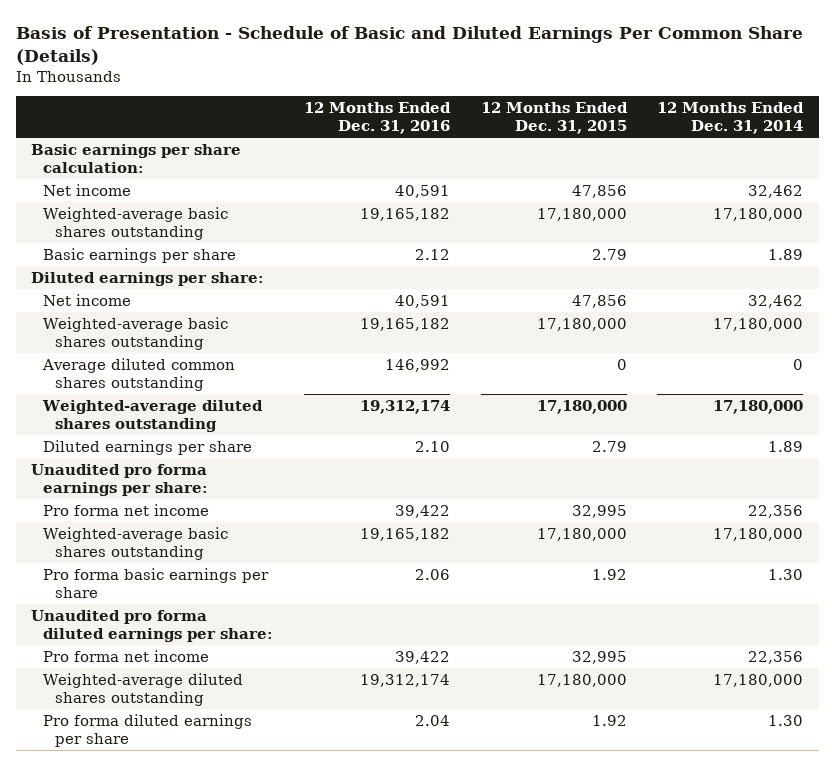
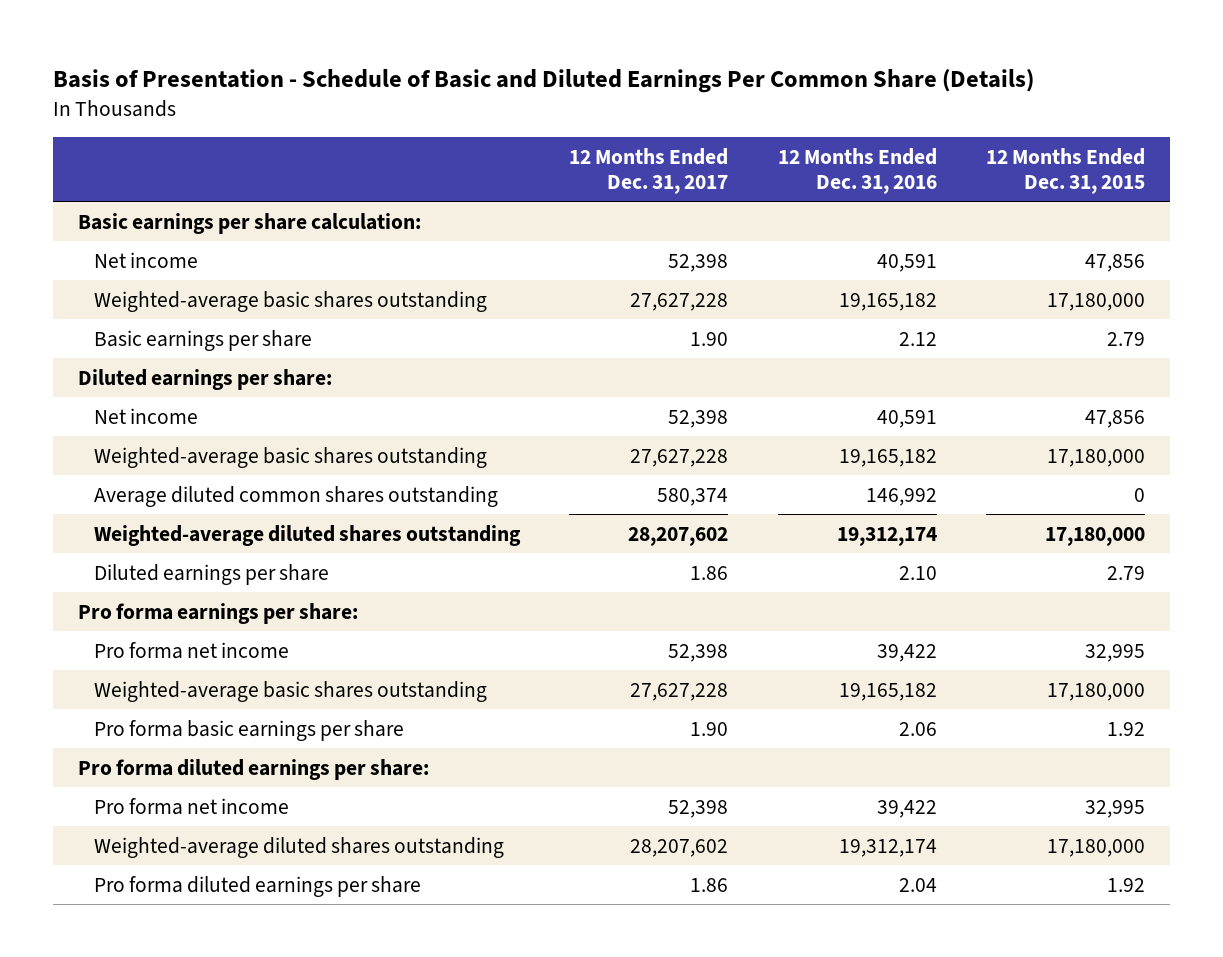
[657,102,805,135] 12 Months Ended Dec. 31, 2014 -> none
none -> [569,147,729,194] 12 Months Ended Dec. 31, 2017
[31,463,209,497] Unaudited pro forma earnings per share: -> [77,602,358,624] Pro forma earnings per share:
[31,609,274,643] Unaudited pro forma diluted earnings per share: -> [77,758,429,780] Pro forma diluted earnings per share:

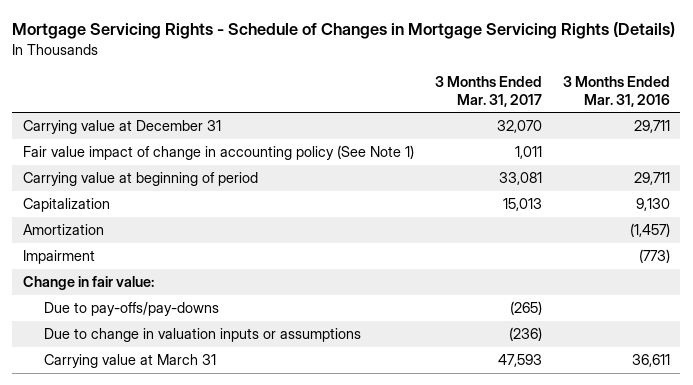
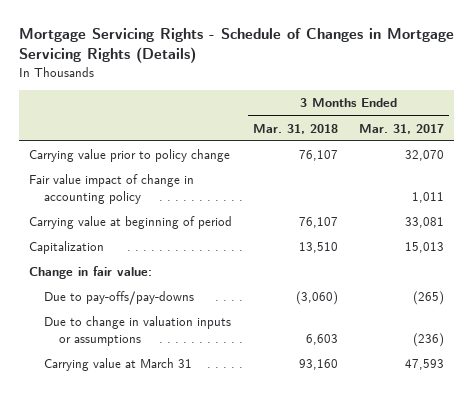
[562,76,670,107] 3 Months Ended Mar. 31, 2016 -> none
none -> [253,123,339,134] Mar. 31, 2018
[22,120,221,135] Carrying value at December 31 -> [29,149,231,163] Carrying value prior to policy change
[22,145,414,161] Fair value impact of change in accounting policy (See Note 1) -> [29,174,195,204] Fair value impact of change in accounting policy
[22,224,104,236] Amortization -> none
[22,250,95,265] Impairment -> none

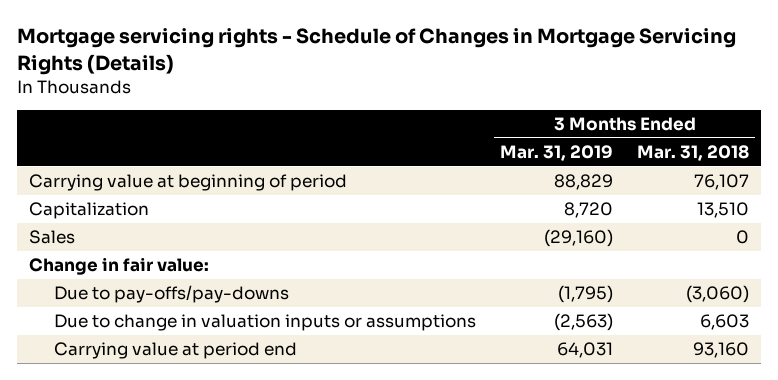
[18,27,454,64] Mortgage Servicing Rights - Schedule of Changes in Mortgage Servicing Rights (Details) -> [16,28,736,76] Mortgage servicing rights - Schedule of Changes in Mortgage Servicing Rights (Details)
[358,123,444,134] Mar. 31, 2017 -> none
none -> [500,145,614,162] Mar. 31, 2019
[29,149,231,163] Carrying value prior to policy change -> none
[29,174,195,204] Fair value impact of change in accounting policy -> none
none -> [28,230,75,245] Sales
[43,358,192,372] Carrying value at March 31 -> [54,342,298,360] Carrying value at period end

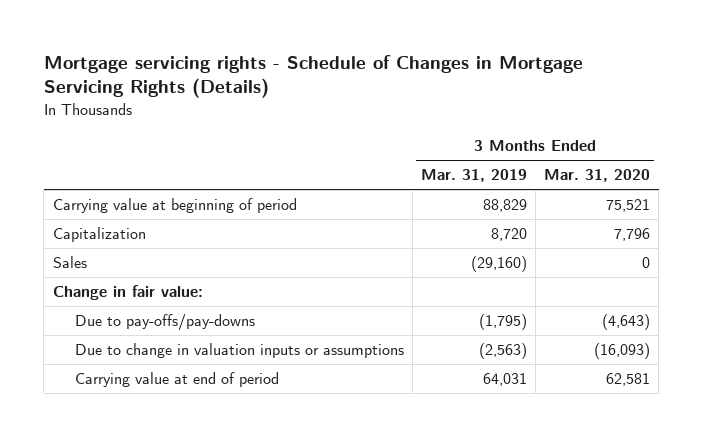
[637,145,750,162] Mar. 31, 2018 -> none
none -> [543,169,650,183] Mar. 31, 2020
[54,342,298,360] Carrying value at period end -> [74,372,279,388] Carrying value at end of period

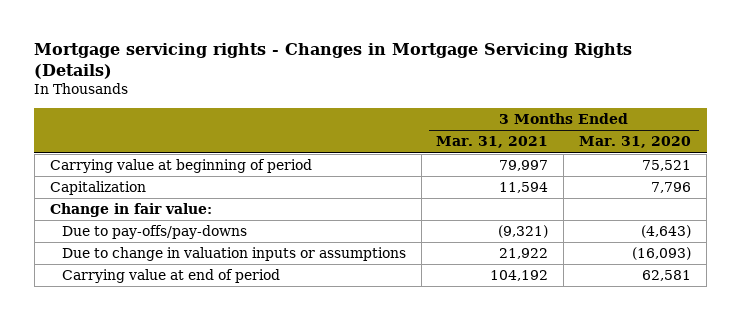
[43,54,583,99] Mortgage servicing rights - Schedule of Changes in Mortgage Servicing Rights (Details) -> [34,43,633,80] Mortgage servicing rights - Changes in Mortgage Servicing Rights (Details)
[420,169,527,183] Mar. 31, 2019 -> none
none -> [436,136,549,149] Mar. 31, 2021
[52,256,87,269] Sales -> none

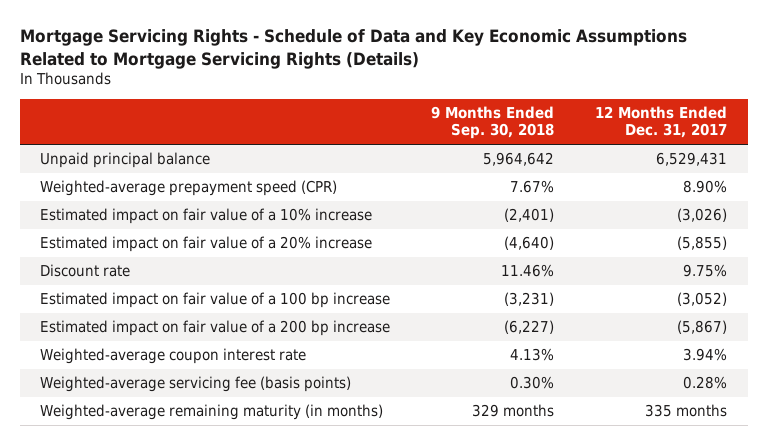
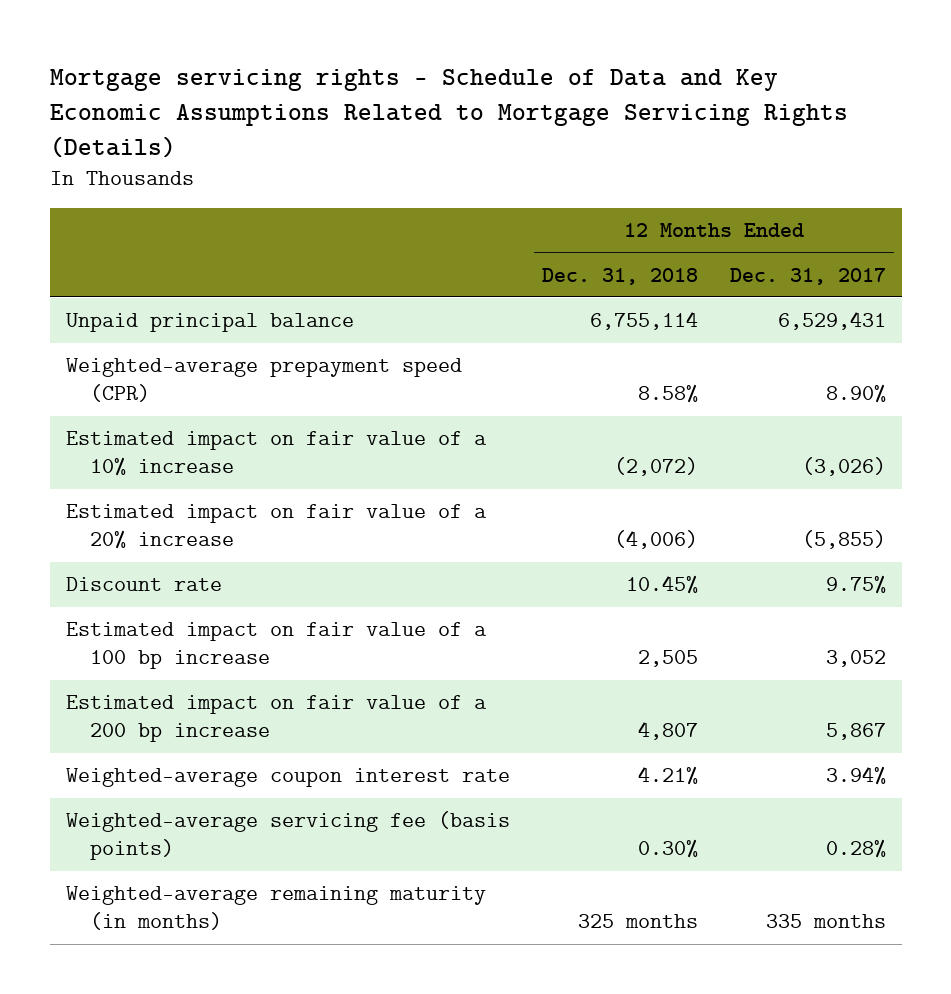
[19,29,687,69] Mortgage Servicing Rights - Schedule of Data and Key Economic Assumptions Related to Mortgage Servicing Rights (Details) -> [49,68,848,158] Mortgage servicing rights - Schedule of Data and Key Economic Assumptions Related to Mortgage Servicing Rights (Details)
[431,106,555,140] 9 Months Ended Sep. 30, 2018 -> none
none -> [541,267,698,285] Dec. 31, 2018
[677,292,728,307] (3,052) -> [825,650,886,668] 3,052
[677,320,728,335] (5,867) -> [825,723,886,741] 5,867

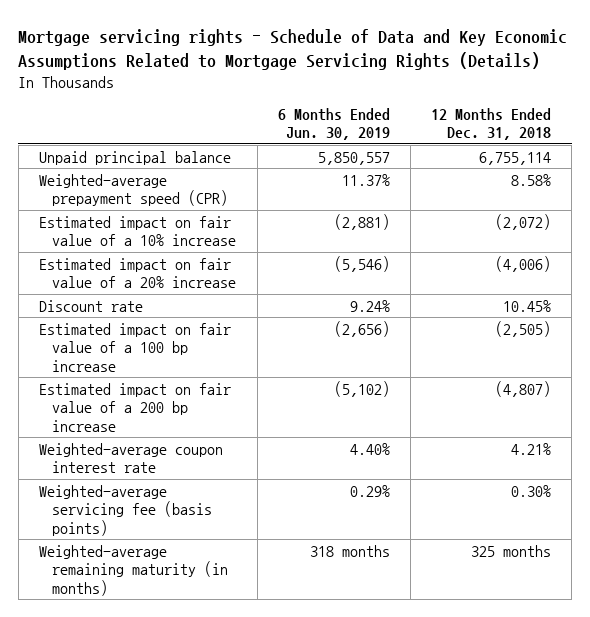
[729,267,886,285] Dec. 31, 2017 -> none
none -> [277,107,390,141] 6 Months Ended Jun. 30, 2019
[637,650,698,668] 2,505 -> [494,320,551,337] (2,505)
[637,721,698,741] 4,807 -> [494,380,551,397] (4,807)

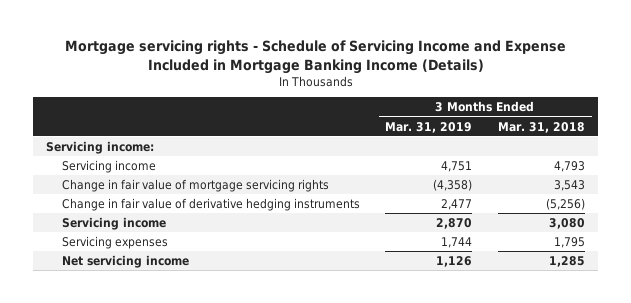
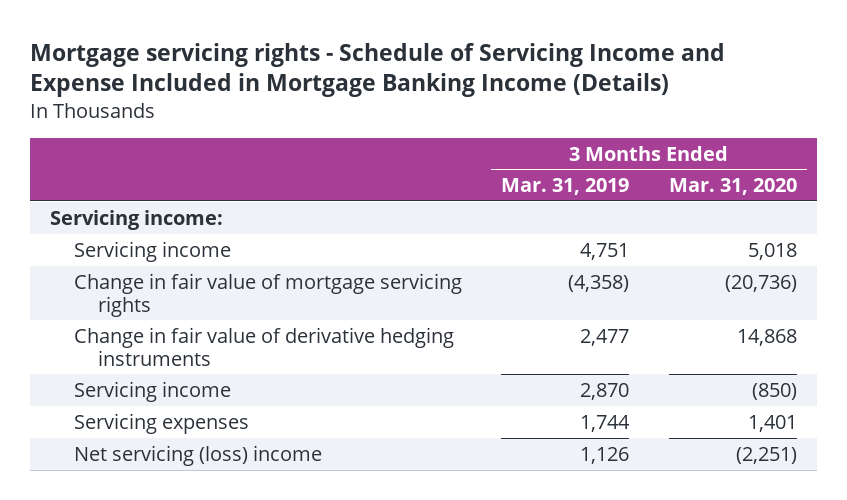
[498,121,586,133] Mar. 31, 2018 -> none
none -> [668,178,797,196] Mar. 31, 2020
[61,254,189,268] Net servicing income -> [73,444,322,466] Net servicing (loss) income

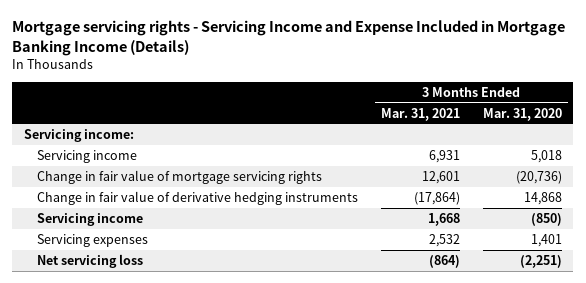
[30,42,726,98] Mortgage servicing rights - Schedule of Servicing Income and Expense Included in Mortgage Banking Income (Details) -> [12,20,566,57] Mortgage servicing rights - Servicing Income and Expense Included in Mortgage Banking Income (Details)
[501,178,630,196] Mar. 31, 2019 -> none
none -> [380,107,460,121] Mar. 31, 2021
[73,444,322,466] Net servicing (loss) income -> [36,253,143,268] Net servicing loss

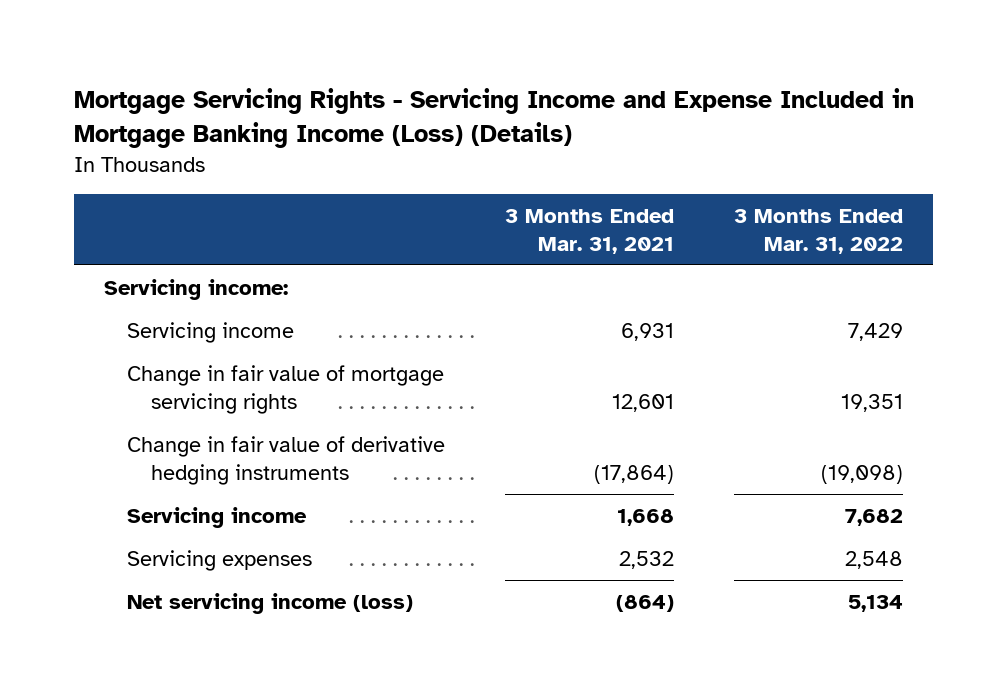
[12,20,566,57] Mortgage servicing rights - Servicing Income and Expense Included in Mortgage Banking Income (Details) -> [74,88,915,149] Mortgage Servicing Rights - Servicing Income and Expense Included in Mortgage Banking Income (Loss) (Details)
[482,107,562,121] Mar. 31, 2020 -> none
none -> [733,208,903,254] 3 Months Ended Mar. 31, 2022
[36,253,143,268] Net servicing loss -> [127,592,414,614] Net servicing income (loss)

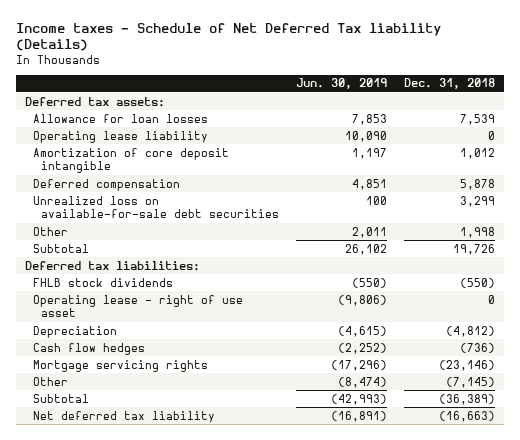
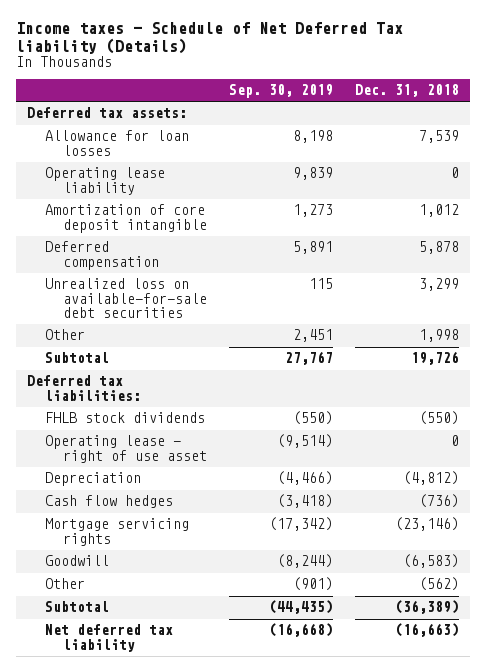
[296,78,388,90] Jun. 30, 2019 -> none
none -> [228,84,333,99] Sep. 30, 2019
none -> [45,555,110,567] Goodwill
[446,376,496,388] (7,145) -> [418,577,459,592] (562)

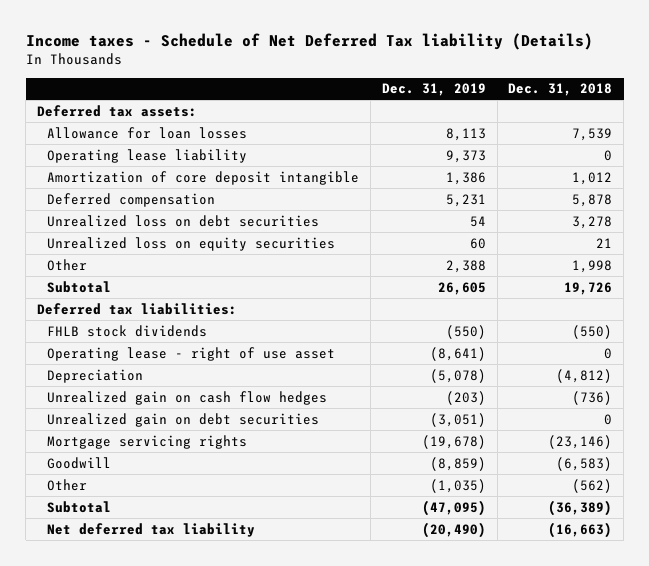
[228,84,333,99] Sep. 30, 2019 -> none
none -> [381,83,486,97] Dec. 31, 2019
none -> [47,214,320,227] Unrealized loss on debt securities
[45,278,208,319] Unrealized loss on available-for-sale debt securities -> [47,236,336,251] Unrealized loss on equity securities
[418,278,459,292] 3,299 -> [596,237,613,248] 21
[45,495,174,509] Cash flow hedges -> [47,390,328,405] Unrealized gain on cash flow hedges
none -> [47,412,320,427] Unrealized gain on debt securities

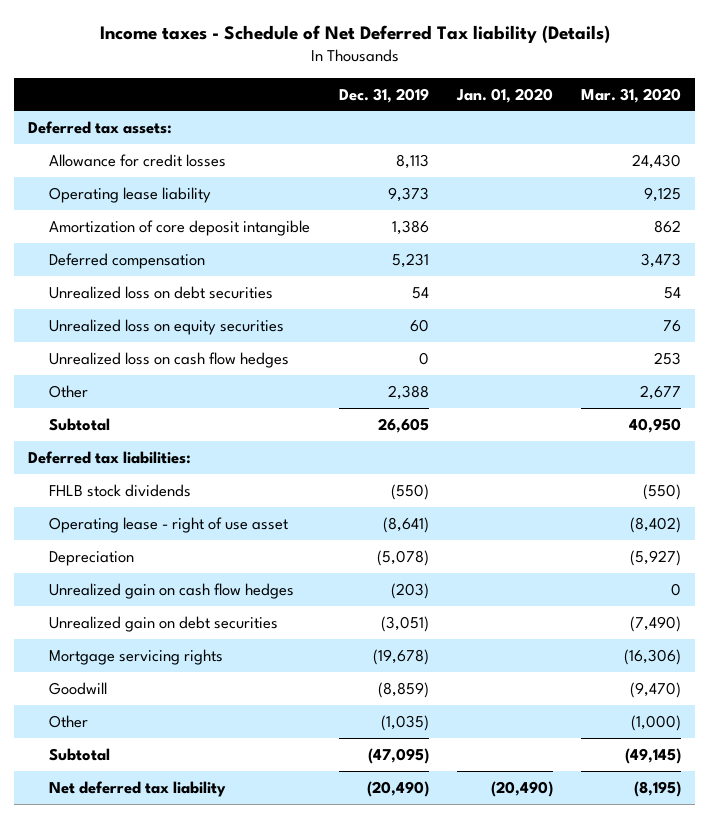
[508,83,613,97] Dec. 31, 2018 -> none
none -> [455,87,553,103] Jan. 01, 2020
none -> [581,87,682,103] Mar. 31, 2020
[47,126,248,139] Allowance for loan losses -> [49,153,227,167] Allowance for credit losses
none -> [49,351,290,368] Unrealized loss on cash flow hedges

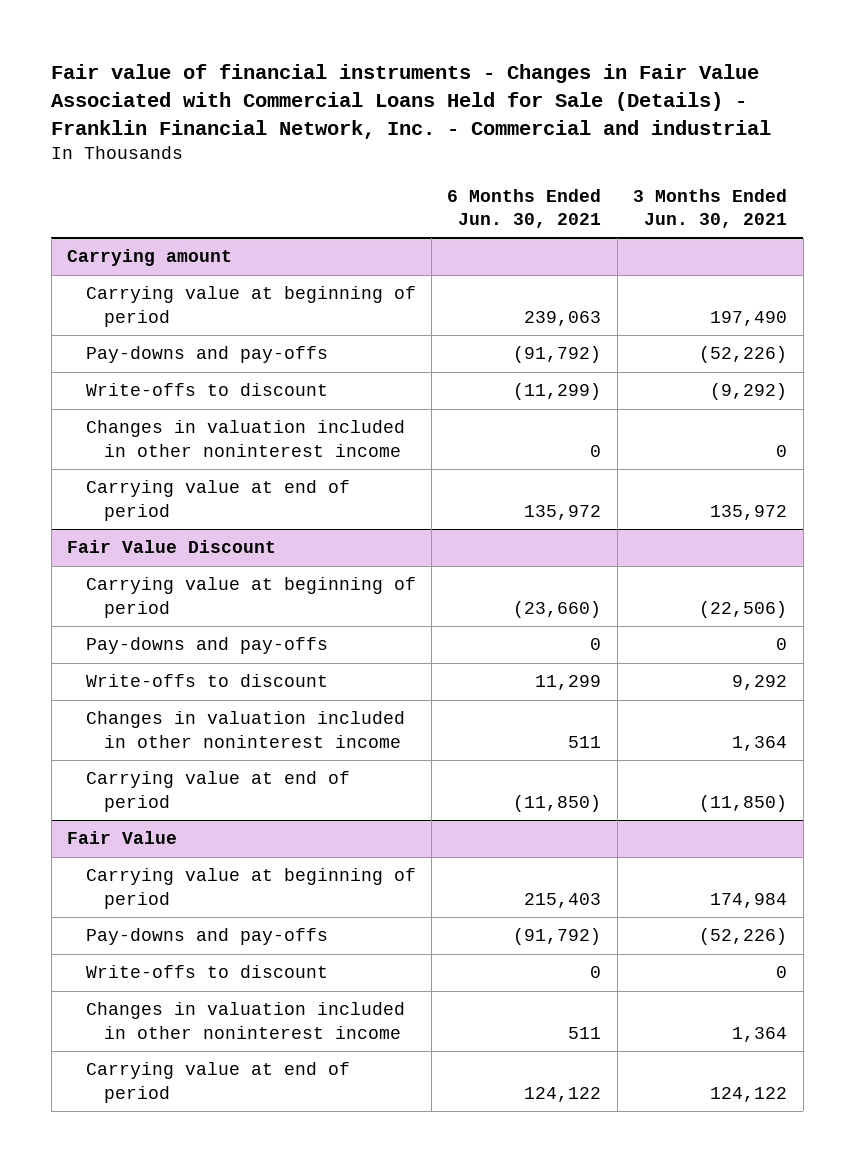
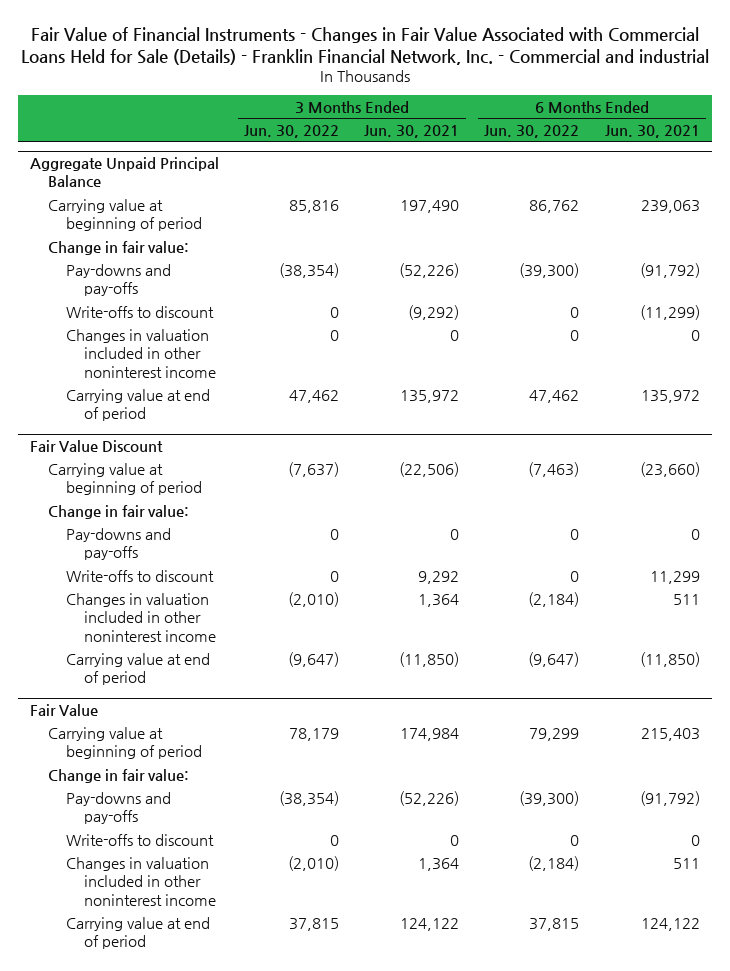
[51,64,772,140] Fair value of financial instruments - Changes in Fair Value Associated with Commercial Loans Held for Sale (Details) - Franklin Financial Network, Inc. - Commercial and industrial -> [20,26,709,65] Fair Value of Financial Instruments - Changes in Fair Value Associated with Commercial Loans Held for Sale (Details) - Franklin Financial Network, Inc. - Commercial and industrial
none -> [244,124,340,138] Jun. 30, 2022
none -> [484,124,580,138] Jun. 30, 2022
[67,249,233,267] Carrying amount -> [30,156,220,188] Aggregate Unpaid Principal Balance
none -> [47,240,189,255] Change in fair value:
none -> [47,504,189,519] Change in fair value:
none -> [47,768,189,783] Change in fair value:

